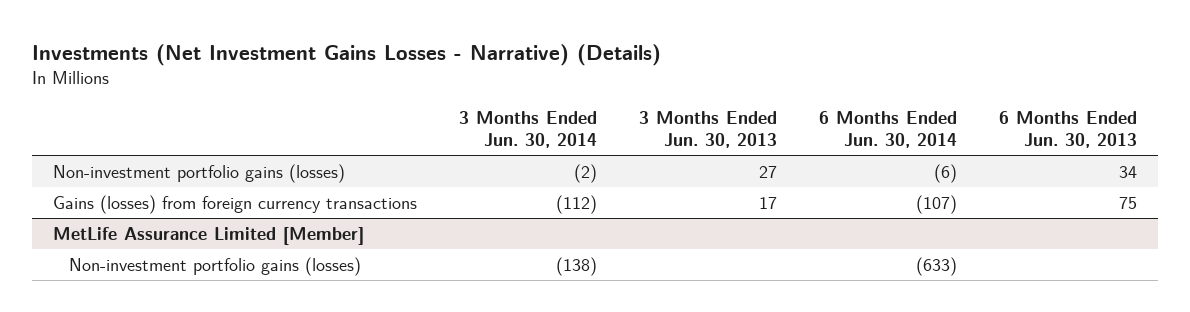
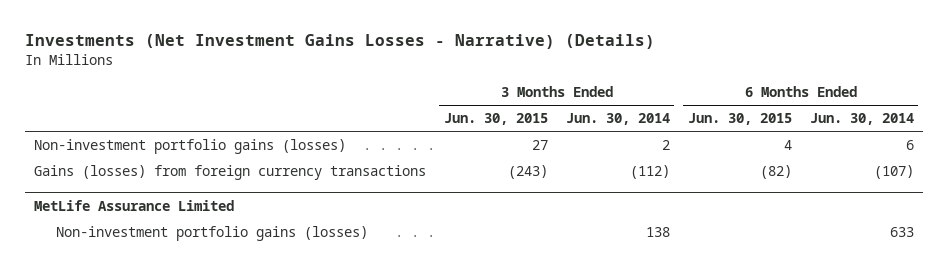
[639,110,778,148] 3 Months Ended Jun. 30, 2013 -> none
[998,110,1137,148] 6 Months Ended Jun. 30, 2013 -> none
none -> [443,113,548,126] Jun. 30, 2015
none -> [687,113,792,126] Jun. 30, 2015
[574,163,598,183] (2) -> [661,140,670,151] 2
[933,163,957,183] (6) -> [905,140,914,151] 6
[53,226,365,245] MetLife Assurance Limited [Member] -> [33,199,234,211] MetLife Assurance Limited
[556,256,598,276] (138) -> [645,227,670,238] 138
[915,256,957,276] (633) -> [889,227,914,238] 633

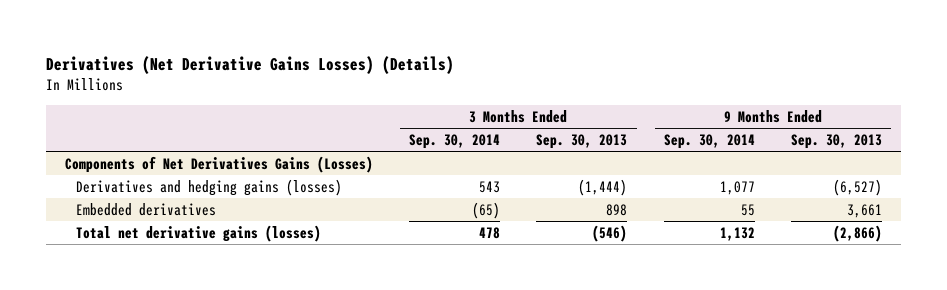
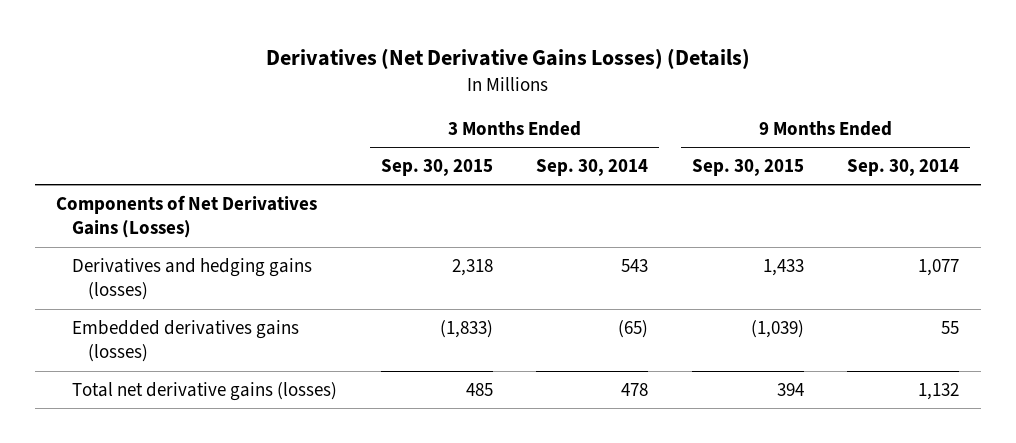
[536,133,628,149] Sep. 30, 2013 -> none
[791,133,883,149] Sep. 30, 2013 -> none
none -> [380,159,493,177] Sep. 30, 2015
none -> [691,159,804,177] Sep. 30, 2015
[75,202,216,216] Embedded derivatives -> [72,320,300,363] Embedded derivatives gains (losses)

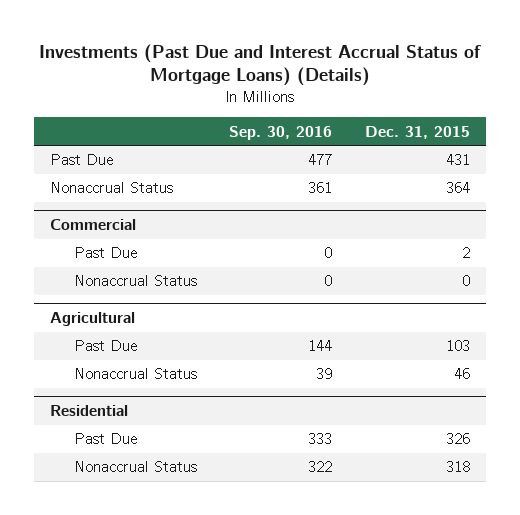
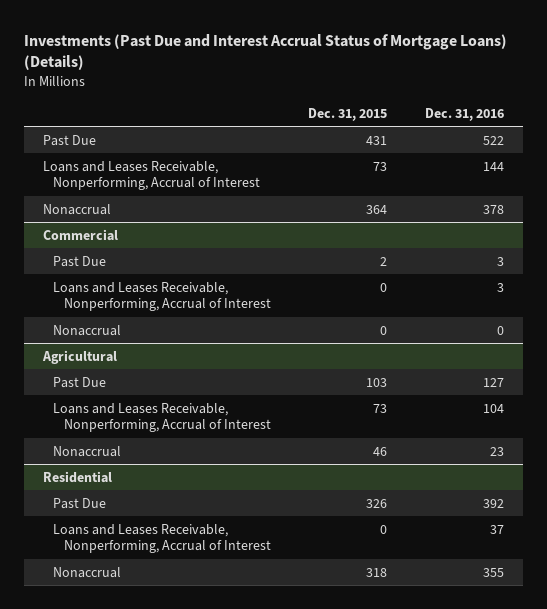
[229,125,333,140] Sep. 30, 2016 -> none
none -> [424,107,504,121] Dec. 31, 2016
none -> [43,160,261,190] Loans and Leases Receivable, Nonperforming, Accrual of Interest
[50,182,174,194] Nonaccrual Status -> [43,203,112,215] Nonaccrual
none -> [53,281,271,311] Loans and Leases Receivable, Nonperforming, Accrual of Interest
[73,275,197,287] Nonaccrual Status -> [53,324,122,336] Nonaccrual
none -> [53,402,271,432] Loans and Leases Receivable, Nonperforming, Accrual of Interest
[73,368,197,380] Nonaccrual Status -> [53,445,122,457] Nonaccrual
none -> [53,523,271,553] Loans and Leases Receivable, Nonperforming, Accrual of Interest
[73,461,197,473] Nonaccrual Status -> [53,566,122,578] Nonaccrual

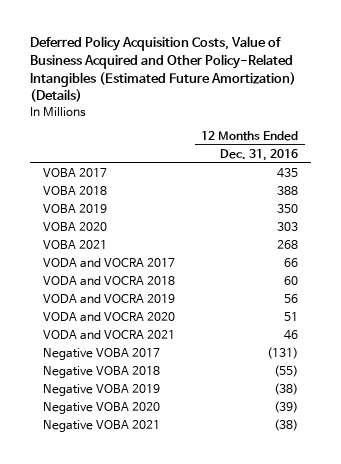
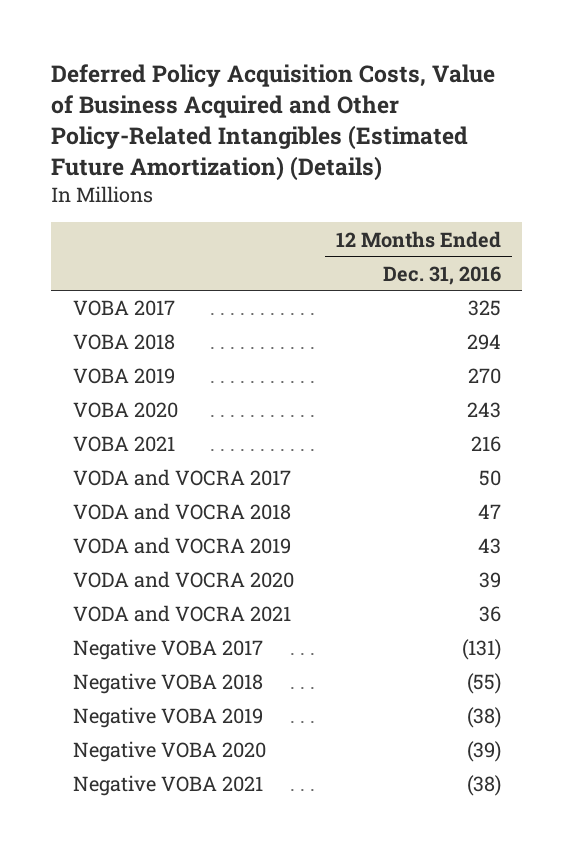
[277,167,299,178] 435 -> [468,300,502,317] 325
[277,185,299,195] 388 -> [467,334,502,351] 294
[277,203,299,213] 350 -> [468,368,502,385] 270
[277,221,299,231] 303 -> [467,402,502,419] 243
[277,239,299,249] 268 -> [471,436,502,453] 216
[284,257,299,267] 66 -> [479,470,502,487] 50
[284,275,299,285] 60 -> [478,504,502,520] 47
[284,293,299,303] 56 -> [478,538,502,555] 43
[284,311,299,321] 51 -> [479,572,502,589] 39
[284,329,299,340] 46 -> [479,606,502,623] 36

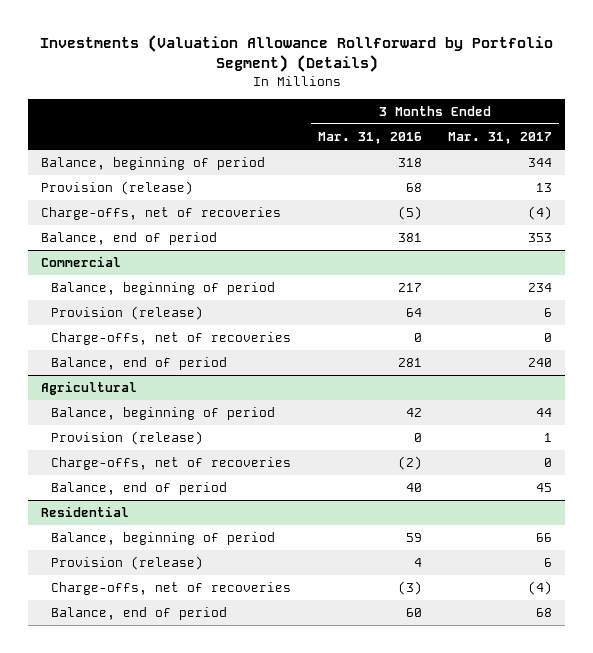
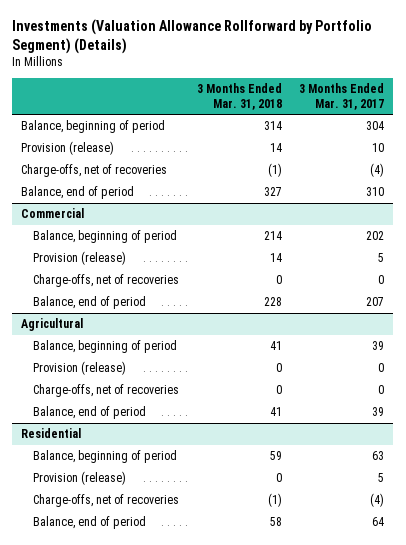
[317,131,422,144] Mar. 31, 2016 -> none
none -> [196,82,282,110] 3 Months Ended Mar. 31, 2018
[527,158,552,168] 344 -> [366,121,385,131] 304
[535,183,552,193] 13 -> [372,143,385,153] 10
[527,233,552,243] 353 -> [366,187,385,197] 310
[527,283,552,293] 234 -> [366,231,385,241] 202
[543,308,552,318] 6 -> [378,253,385,263] 5
[527,358,552,368] 240 -> [366,297,385,307] 207
[535,408,552,418] 44 -> [372,341,385,351] 39
[543,433,552,443] 1 -> [378,363,385,373] 0
[535,483,552,493] 45 -> [372,407,385,417] 39
[535,533,552,543] 66 -> [372,451,385,461] 63
[543,558,552,568] 6 -> [378,473,385,483] 5
[535,608,552,618] 68 -> [372,517,385,527] 64

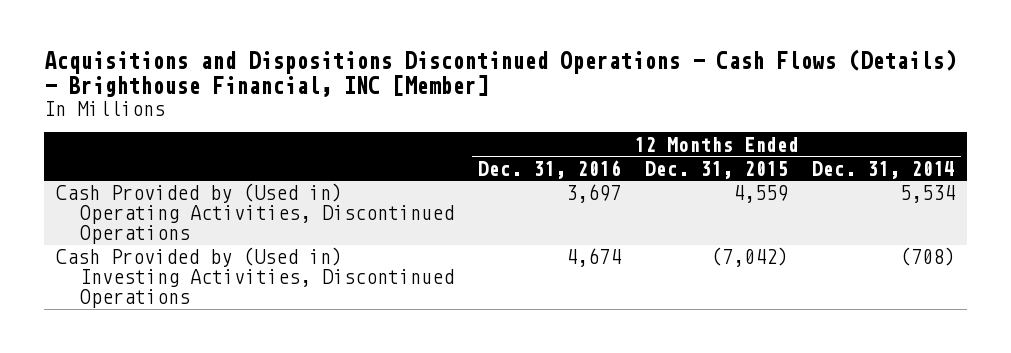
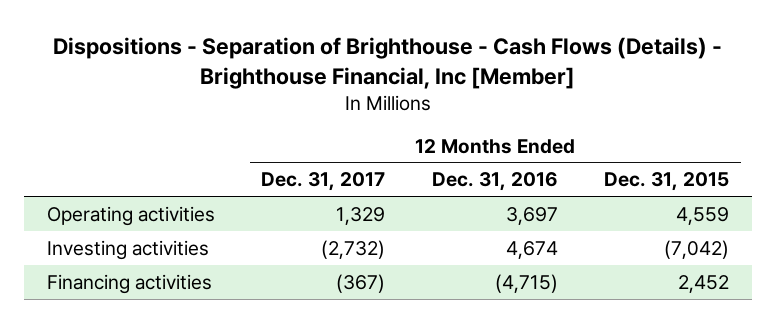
[44,49,957,98] Acquisitions and Dispositions Discontinued Operations - Cash Flows (Details) - Brighthouse Financial, INC [Member] -> [52,36,722,89] Dispositions - Separation of Brighthouse - Cash Flows (Details) - Brighthouse Financial, Inc [Member]
[812,160,956,179] Dec. 31, 2014 -> none
none -> [261,172,386,192] Dec. 31, 2017
[56,183,454,245] Cash Provided by (Used in) Operating Activities, Discontinued Operations -> [46,205,215,226] Operating activities
[56,247,454,309] Cash Provided by (Used in) Investing Activities, Discontinued Operations -> [46,239,209,260] Investing activities
none -> [46,273,212,294] Financing activities

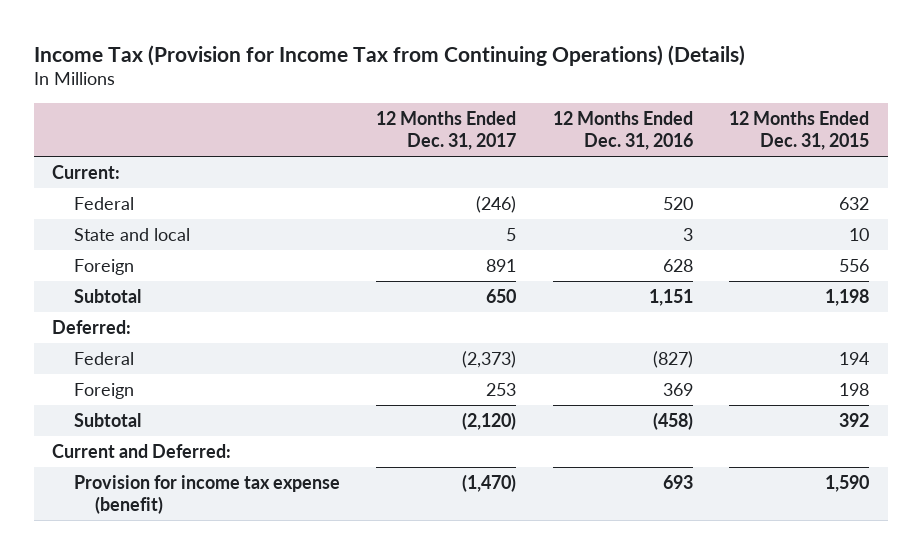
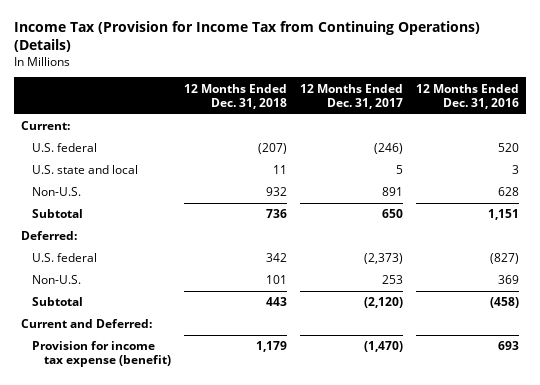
[729,110,870,151] 12 Months Ended Dec. 31, 2015 -> none
none -> [183,83,287,109] 12 Months Ended Dec. 31, 2018
[73,196,134,210] Federal -> [32,143,98,153] U.S. federal
[73,227,190,241] State and local -> [32,165,139,175] U.S. state and local
[73,258,134,275] Foreign -> [32,187,82,197] Non-U.S.
[73,351,134,365] Federal -> [32,253,98,263] U.S. federal
[73,382,134,399] Foreign -> [32,275,82,285] Non-U.S.

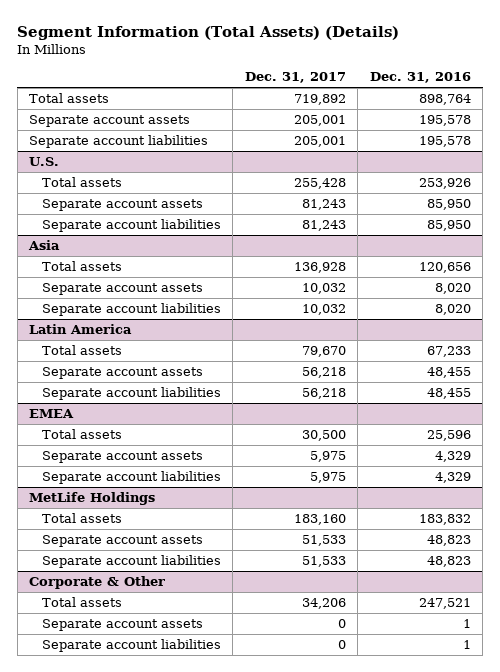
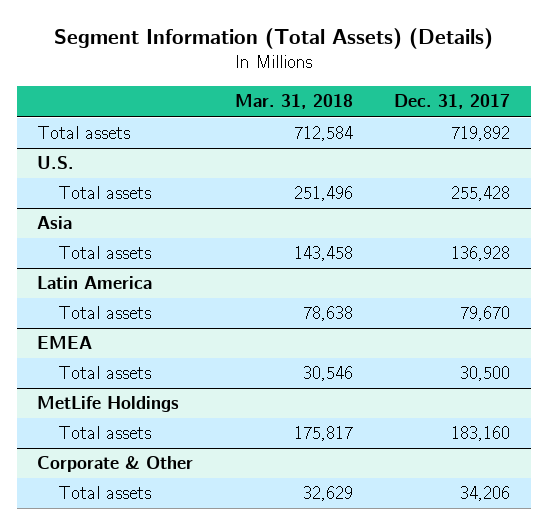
[369,72,471,84] Dec. 31, 2016 -> none
none -> [234,94,353,110] Mar. 31, 2018
[29,115,191,128] Separate account assets -> none
[29,135,209,149] Separate account liabilities -> none
[41,199,203,212] Separate account assets -> none
[41,219,221,233] Separate account liabilities -> none
[41,283,203,296] Separate account assets -> none
[41,303,221,317] Separate account liabilities -> none
[41,367,203,380] Separate account assets -> none
[41,387,221,401] Separate account liabilities -> none
[41,451,203,464] Separate account assets -> none
[41,471,221,485] Separate account liabilities -> none
[41,535,203,548] Separate account assets -> none
[41,555,221,569] Separate account liabilities -> none
[41,619,203,632] Separate account assets -> none
[41,639,221,653] Separate account liabilities -> none

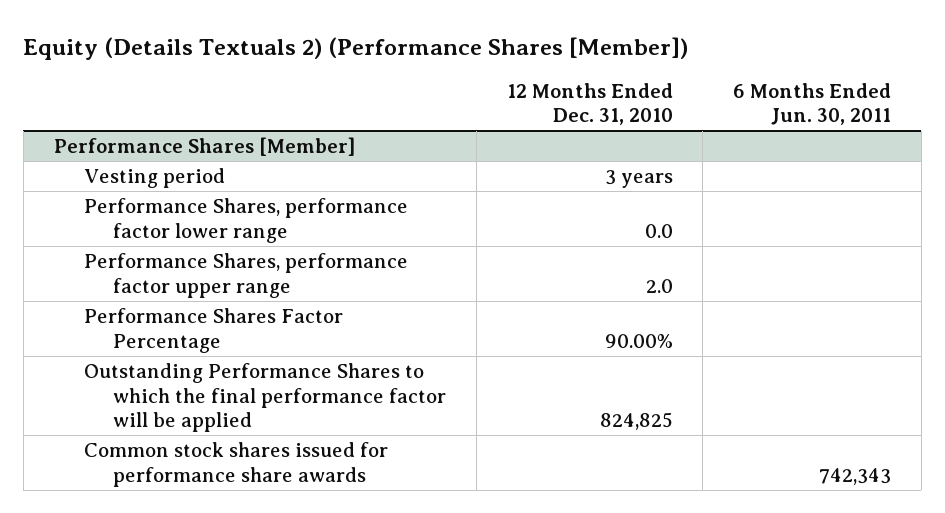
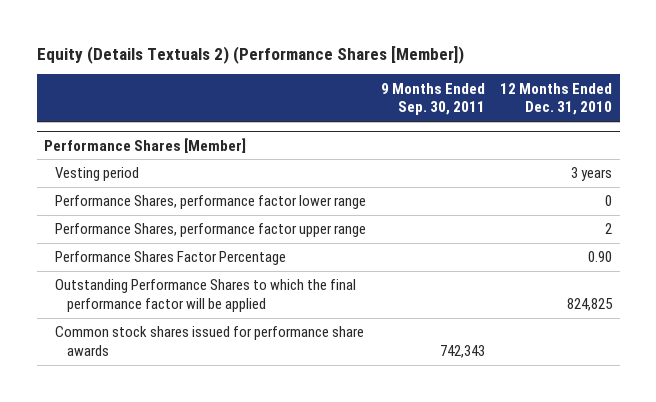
[732,82,891,126] 6 Months Ended Jun. 30, 2011 -> none
none -> [381,82,486,116] 9 Months Ended Sep. 30, 2011
[644,223,673,238] 0.0 -> [605,195,613,207] 0
[645,278,673,293] 2.0 -> [605,223,613,235] 2
[604,333,673,348] 90.00% -> [588,251,613,263] 0.90

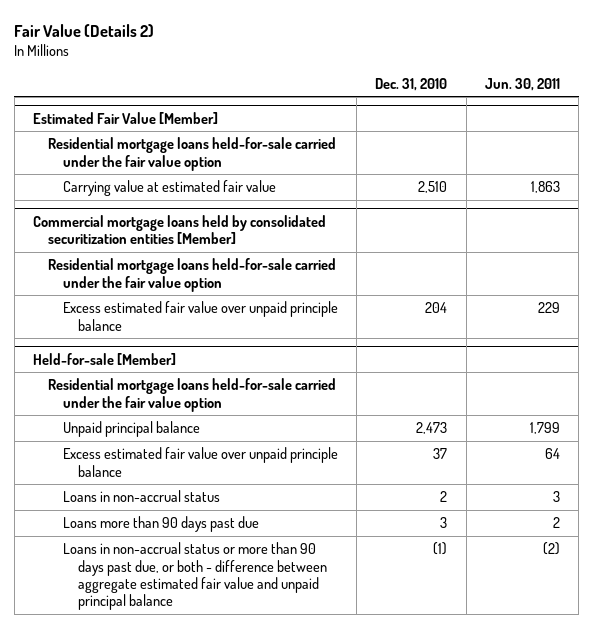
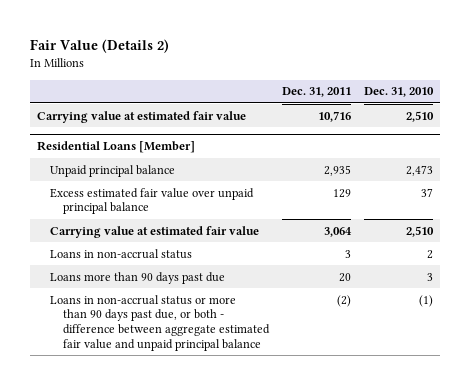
[484,77,560,91] Jun. 30, 2011 -> none
none -> [282,87,352,98] Dec. 31, 2011
[32,111,218,124] Estimated Fair Value [Member] -> none
[47,137,336,171] Residential mortgage loans held-for-sale carried under the fair value option -> none
[32,214,326,245] Commercial mortgage loans held by consolidated securitization entities [Member] -> none
[47,258,336,292] Residential mortgage loans held-for-sale carried under the fair value option -> none
[62,301,338,331] Excess estimated fair value over unpaid principle balance -> none
[32,352,176,365] Held-for-sale [Member] -> none
[47,378,336,412] Residential mortgage loans held-for-sale carried under the fair value option -> none
none -> [36,141,195,154] Residential Loans [Member]
[62,447,338,477] Excess estimated fair value over unpaid principle balance -> [49,187,254,215] Excess estimated fair value over unpaid principal balance
none -> [49,225,259,238] Carrying value at estimated fair value

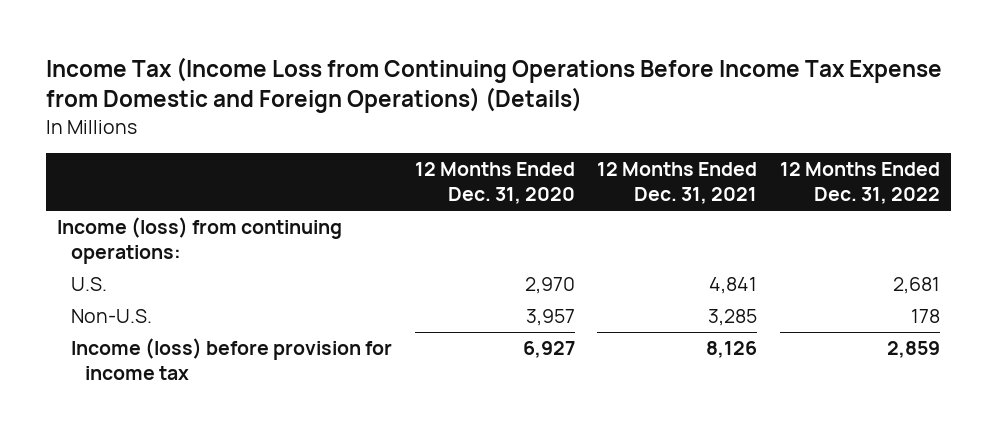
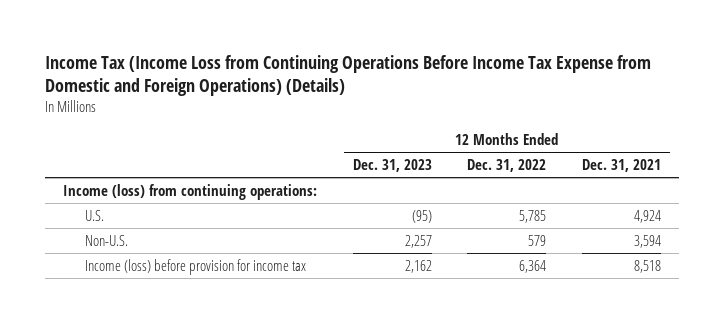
[414,162,575,205] 12 Months Ended Dec. 31, 2020 -> none
none -> [352,159,432,173] Dec. 31, 2023
[709,277,758,295] 4,841 -> [633,209,661,223] 4,924
[892,277,940,295] 2,681 -> [519,209,547,223] 5,785
[708,309,758,327] 3,285 -> [633,234,661,248] 3,594
[910,309,940,324] 178 -> [528,234,547,246] 579
[706,341,758,359] 8,126 -> [633,259,661,273] 8,518
[886,341,940,359] 2,859 -> [519,259,547,273] 6,364

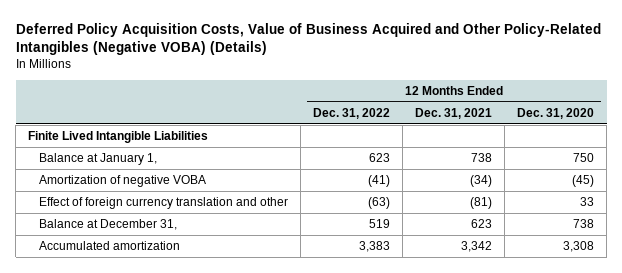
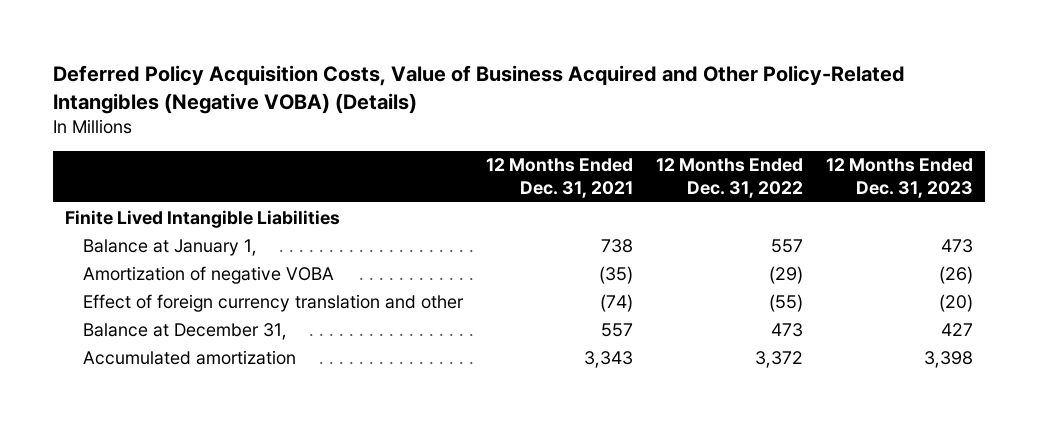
[517,107,595,119] Dec. 31, 2020 -> none
none -> [825,158,973,198] 12 Months Ended Dec. 31, 2023
[369,153,391,163] 623 -> [770,238,803,253] 557
[368,175,391,188] (41) -> [768,265,803,284] (29)
[470,175,493,188] (34) -> [598,265,633,284] (35)
[368,197,391,210] (63) -> [768,293,803,312] (55)
[470,197,493,210] (81) -> [599,293,633,312] (74)
[369,219,391,229] 519 -> [770,322,803,337] 473
[471,219,493,229] 623 -> [600,322,633,337] 557
[359,241,391,253] 3,383 -> [754,350,803,368] 3,372
[461,241,493,253] 3,342 -> [583,350,633,368] 3,343

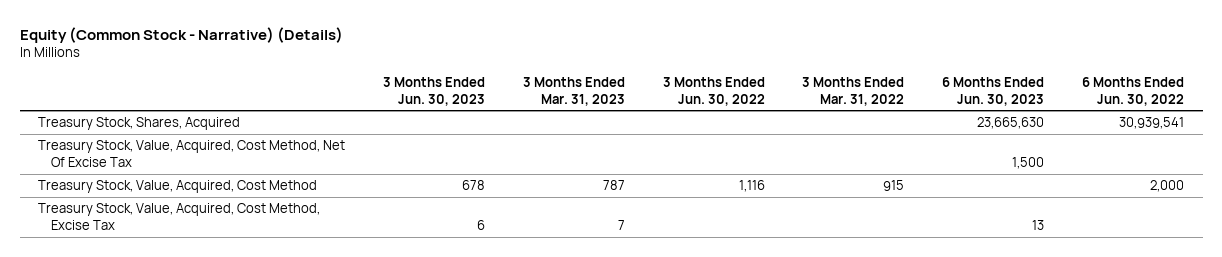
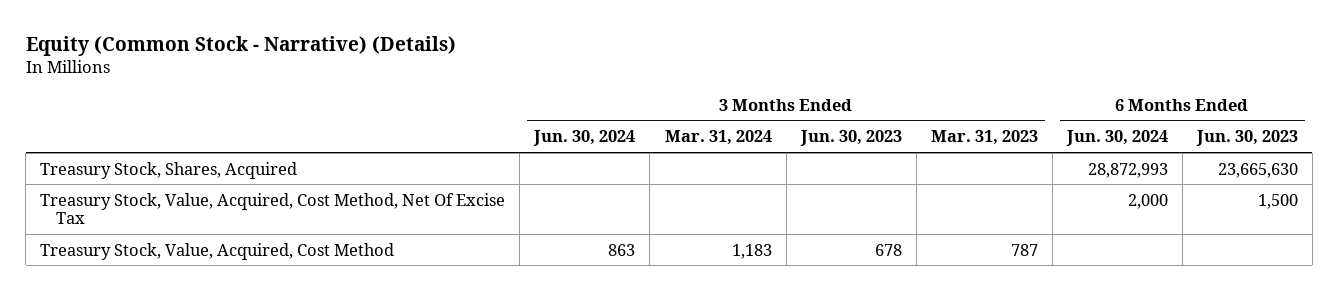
[662,76,765,106] 3 Months Ended Jun. 30, 2022 -> none
[802,76,905,106] 3 Months Ended Mar. 31, 2022 -> none
[1081,76,1184,106] 6 Months Ended Jun. 30, 2022 -> none
none -> [533,130,636,147] Jun. 30, 2024
none -> [664,130,772,146] Mar. 31, 2024
none -> [1065,130,1168,147] Jun. 30, 2024
[38,203,321,231] Treasury Stock, Value, Acquired, Cost Method, Excise Tax -> none

